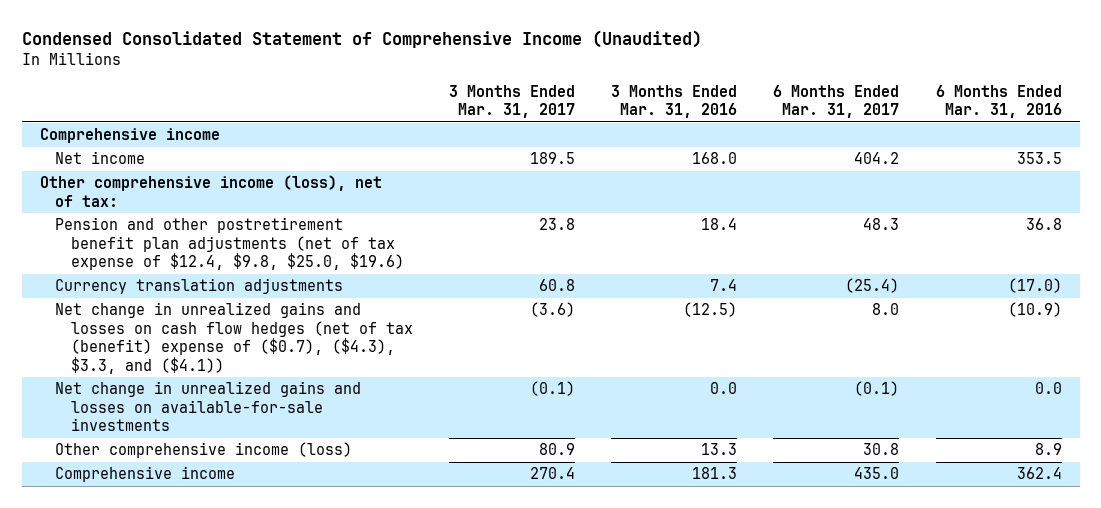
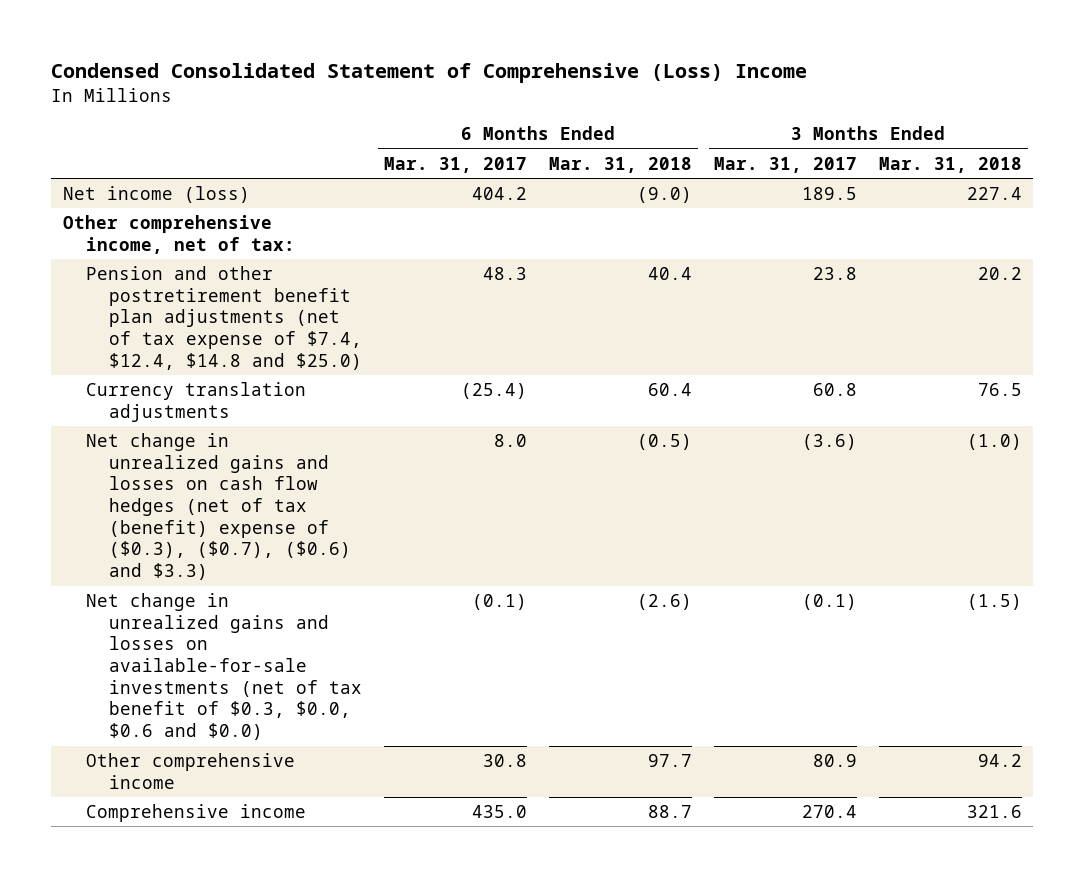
[21,29,702,48] Condensed Consolidated Statement of Comprehensive Income (Unaudited) -> [51,63,808,84] Condensed Consolidated Statement of Comprehensive (Loss) Income
[611,84,738,119] 3 Months Ended Mar. 31, 2016 -> none
[935,84,1062,119] 6 Months Ended Mar. 31, 2016 -> none
none -> [549,156,693,173] Mar. 31, 2018
none -> [879,156,1023,173] Mar. 31, 2018
[39,128,220,144] Comprehensive income -> none
[55,151,146,165] Net income -> [62,185,250,203] Net income (loss)
[39,175,382,207] Other comprehensive income (loss), net of tax: -> [62,214,295,254] Other comprehensive income, net of tax:
[55,217,405,271] Pension and other postretirement benefit plan adjustments (net of tax expense of $12.4, $9.8, $25.0, $19.6) -> [85,265,362,370] Pension and other postretirement benefit plan adjustments (net of tax expense of $7.4, $12.4, $14.8 and $25.0)
[55,302,414,374] Net change in unrealized gains and losses on cash flow hedges (net of tax (benefit) expense of ($0.7), ($4.3), $3.3, and ($4.1)) -> [85,432,351,581] Net change in unrealized gains and losses on cash flow hedges (net of tax (benefit) expense of ($0.3), ($0.7), ($0.6) and $3.3)
[55,381,362,432] Net change in unrealized gains and losses on available-for-sale investments -> [85,592,362,741] Net change in unrealized gains and losses on available-for-sale investments (net of tax benefit of $0.3, $0.0, $0.6 and $0.0)
[55,442,353,459] Other comprehensive income (loss) -> [85,752,295,789] Other comprehensive income

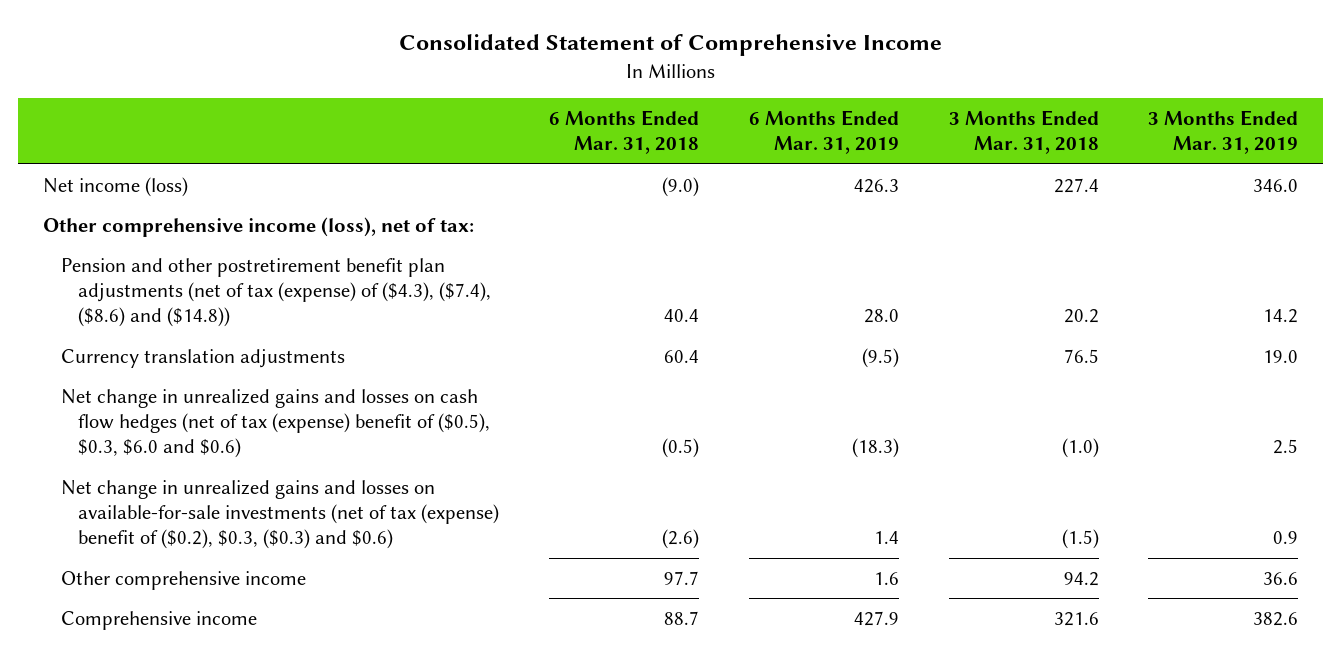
[51,63,808,84] Condensed Consolidated Statement of Comprehensive (Loss) Income -> [398,34,942,57] Consolidated Statement of Comprehensive Income
[383,156,527,173] Mar. 31, 2017 -> none
[714,156,858,173] Mar. 31, 2017 -> none
none -> [748,109,899,155] 6 Months Ended Mar. 31, 2019
none -> [1148,109,1299,155] 3 Months Ended Mar. 31, 2019
[62,214,295,254] Other comprehensive income, net of tax: -> [43,216,475,237] Other comprehensive income (loss), net of tax:
[85,265,362,370] Pension and other postretirement benefit plan adjustments (net of tax expense of $7.4, $12.4, $14.8 and $25.0) -> [60,257,492,328] Pension and other postretirement benefit plan adjustments (net of tax (expense) of ($4.3), ($7.4), ($8.6) and ($14.8))
[85,432,351,581] Net change in unrealized gains and losses on cash flow hedges (net of tax (benefit) expense of ($0.3), ($0.7), ($0.6) and $3.3) -> [60,388,491,459] Net change in unrealized gains and losses on cash flow hedges (net of tax (expense) benefit of ($0.5), $0.3, $6.0 and $0.6)
[85,592,362,741] Net change in unrealized gains and losses on available-for-sale investments (net of tax benefit of $0.3, $0.0, $0.6 and $0.0) -> [60,479,500,550] Net change in unrealized gains and losses on available-for-sale investments (net of tax (expense) benefit of ($0.2), $0.3, ($0.3) and $0.6)

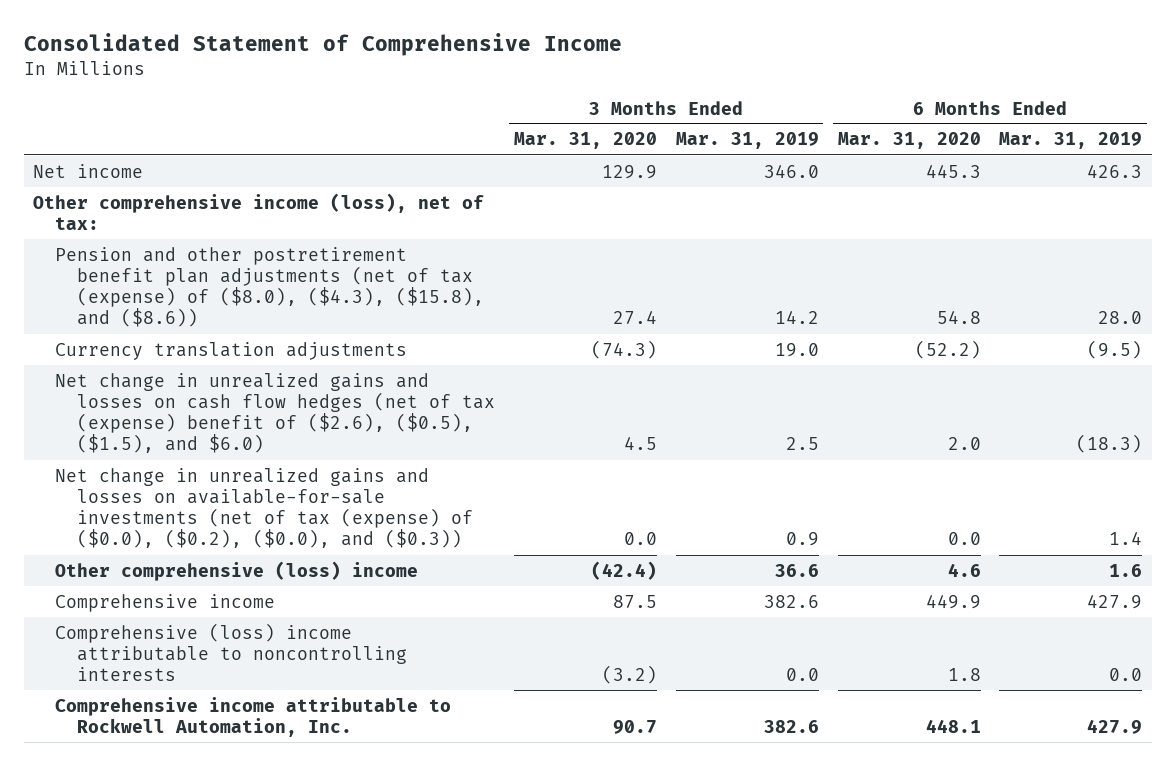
[549,109,700,155] 6 Months Ended Mar. 31, 2018 -> none
[948,109,1099,155] 3 Months Ended Mar. 31, 2018 -> none
none -> [513,132,657,150] Mar. 31, 2020
none -> [837,132,981,150] Mar. 31, 2020
[43,176,189,197] Net income (loss) -> [33,163,144,178] Net income
[60,257,492,328] Pension and other postretirement benefit plan adjustments (net of tax (expense) of ($4.3), ($7.4), ($8.6) and ($14.8)) -> [55,246,484,328] Pension and other postretirement benefit plan adjustments (net of tax (expense) of ($8.0), ($4.3), ($15.8), and ($8.6))
[60,388,491,459] Net change in unrealized gains and losses on cash flow hedges (net of tax (expense) benefit of ($0.5), $0.3, $6.0 and $0.6) -> [55,372,495,454] Net change in unrealized gains and losses on cash flow hedges (net of tax (expense) benefit of ($2.6), ($0.5), ($1.5), and $6.0)
[60,479,500,550] Net change in unrealized gains and losses on available-for-sale investments (net of tax (expense) benefit of ($0.2), $0.3, ($0.3) and $0.6) -> [55,467,473,549] Net change in unrealized gains and losses on available-for-sale investments (net of tax (expense) of ($0.0), ($0.2), ($0.0), and ($0.3))
[60,570,306,590] Other comprehensive income -> [55,560,419,581] Other comprehensive (loss) income
none -> [55,622,407,682] Comprehensive (loss) income attributable to noncontrolling interests
none -> [55,696,452,737] Comprehensive income attributable to Rockwell Automation, Inc.

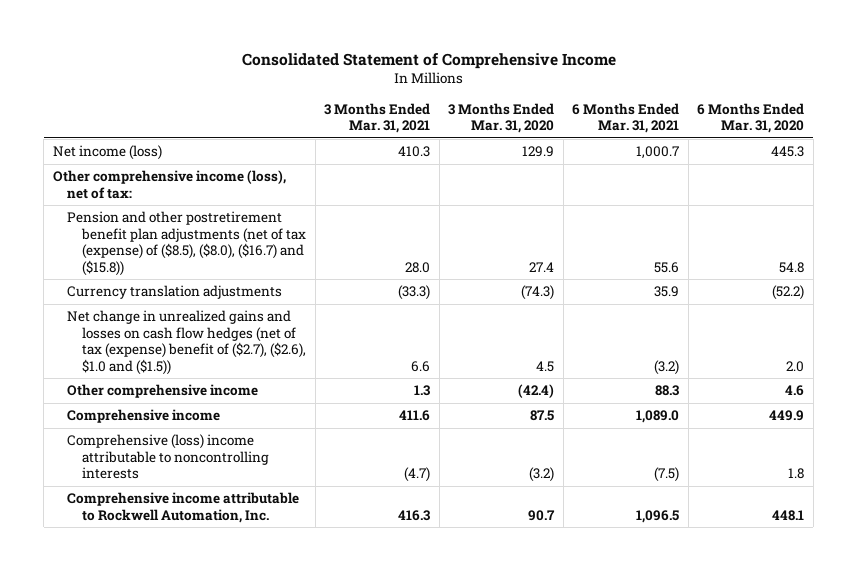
[675,132,819,150] Mar. 31, 2019 -> none
[999,132,1143,150] Mar. 31, 2019 -> none
none -> [324,102,431,134] 3 Months Ended Mar. 31, 2021
none -> [572,102,680,134] 6 Months Ended Mar. 31, 2021
[33,163,144,178] Net income -> [52,145,162,161] Net income (loss)
[55,246,484,328] Pension and other postretirement benefit plan adjustments (net of tax (expense) of ($8.0), ($4.3), ($15.8), and ($8.6)) -> [67,211,307,276] Pension and other postretirement benefit plan adjustments (net of tax (expense) of ($8.5), ($8.0), ($16.7) and ($15.8))
[55,467,473,549] Net change in unrealized gains and losses on available-for-sale investments (net of tax (expense) of ($0.0), ($0.2), ($0.0), and ($0.3)) -> none
[55,372,495,454] Net change in unrealized gains and losses on cash flow hedges (net of tax (expense) benefit of ($2.6), ($0.5), ($1.5), and $6.0) -> [67,310,307,375] Net change in unrealized gains and losses on cash flow hedges (net of tax (expense) benefit of ($2.7), ($2.6), $1.0 and ($1.5))
[55,560,419,581] Other comprehensive (loss) income -> [67,384,259,399] Other comprehensive income

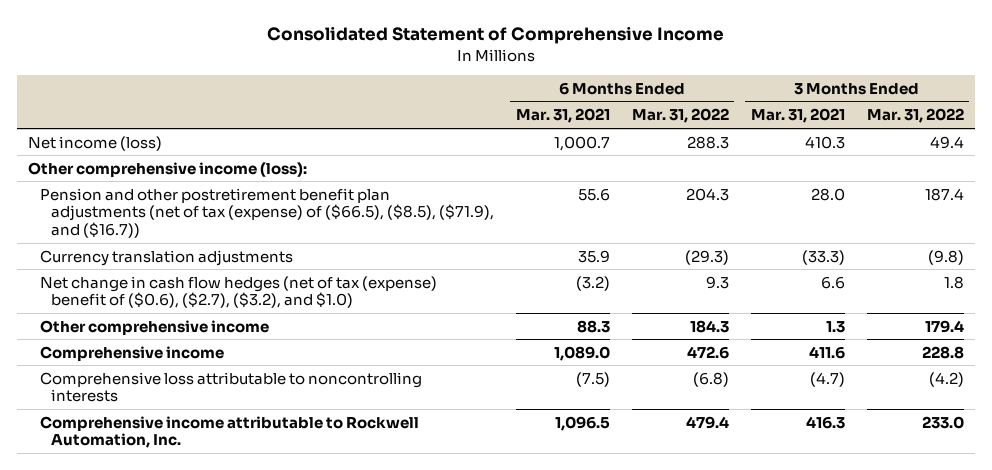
[448,102,555,134] 3 Months Ended Mar. 31, 2020 -> none
[697,102,805,134] 6 Months Ended Mar. 31, 2020 -> none
none -> [631,108,729,124] Mar. 31, 2022
none -> [866,108,964,124] Mar. 31, 2022
[52,170,286,199] Other comprehensive income (loss), net of tax: -> [28,161,308,177] Other comprehensive income (loss):
[67,211,307,276] Pension and other postretirement benefit plan adjustments (net of tax (expense) of ($8.5), ($8.0), ($16.7) and ($15.8)) -> [39,187,494,239] Pension and other postretirement benefit plan adjustments (net of tax (expense) of ($66.5), ($8.5), ($71.9), and ($16.7))
[67,310,307,375] Net change in unrealized gains and losses on cash flow hedges (net of tax (expense) benefit of ($2.7), ($2.6), $1.0 and ($1.5)) -> [39,275,437,309] Net change in cash flow hedges (net of tax (expense) benefit of ($0.6), ($2.7), ($3.2), and $1.0)
[67,434,270,480] Comprehensive (loss) income attributable to noncontrolling interests -> [39,371,422,403] Comprehensive loss attributable to noncontrolling interests

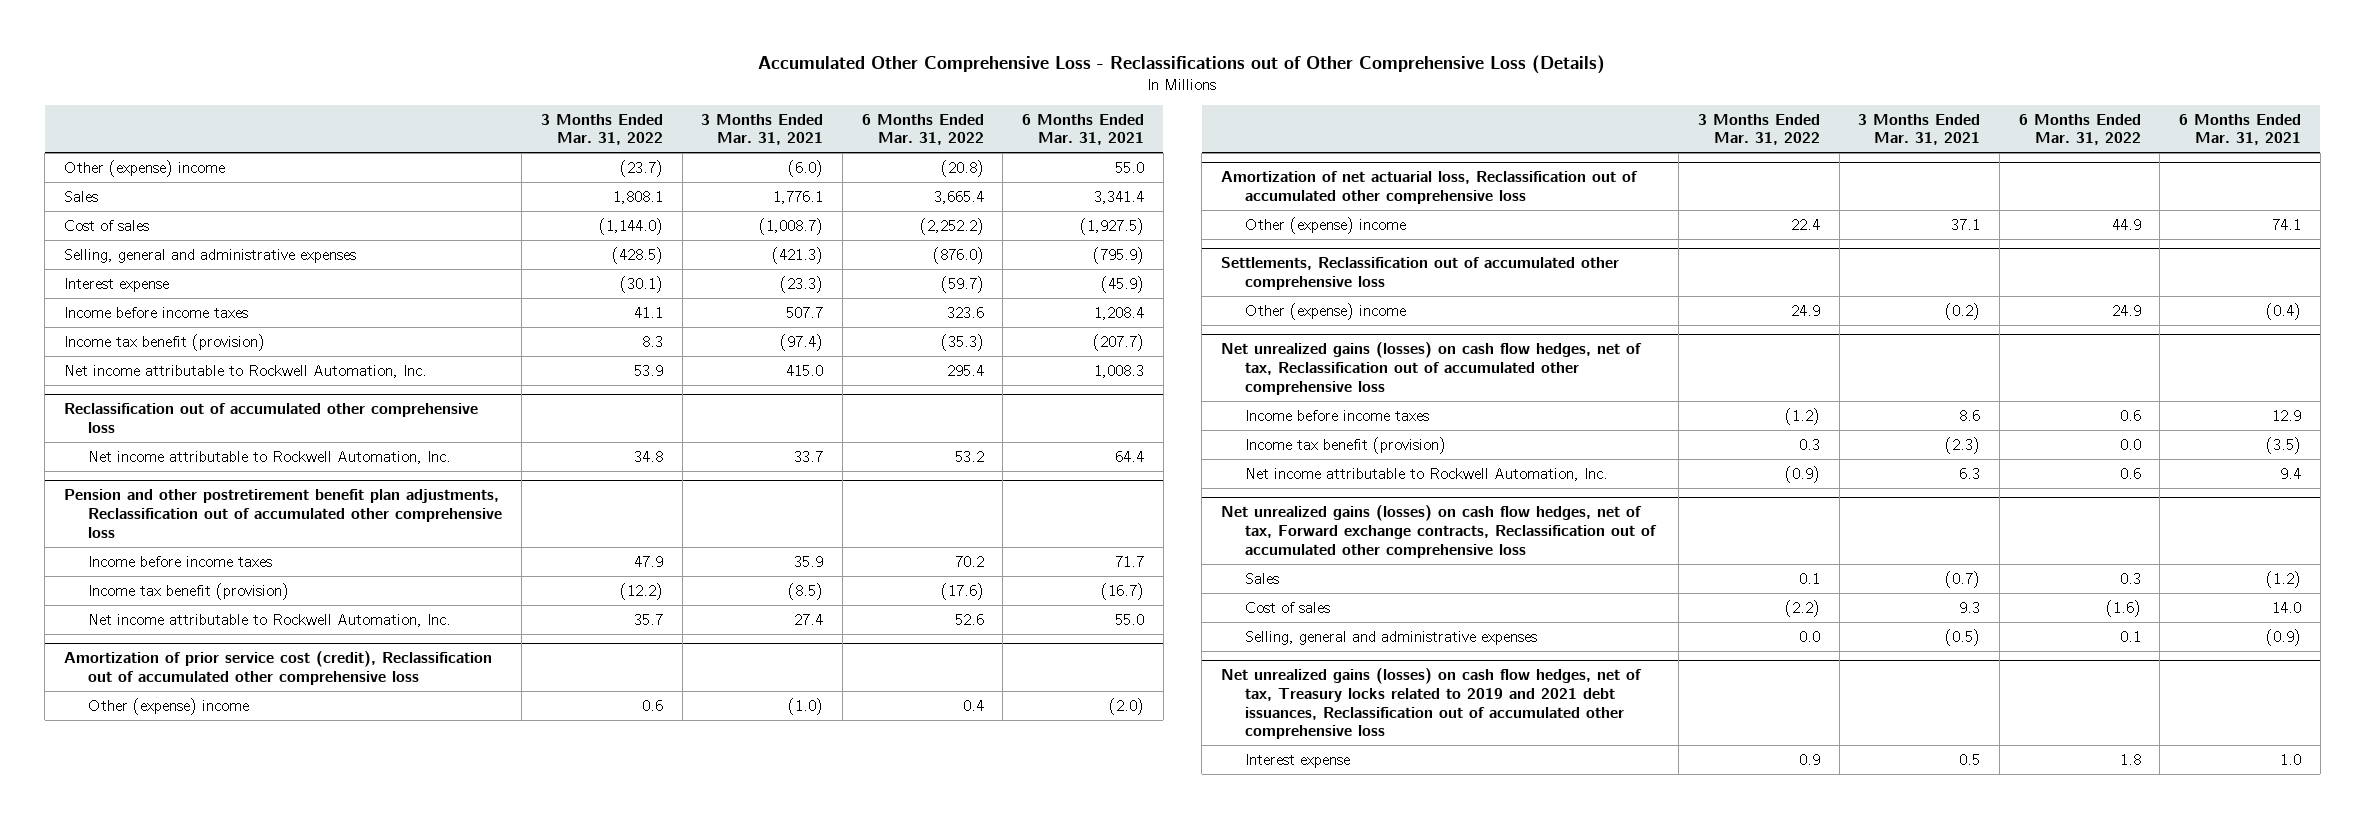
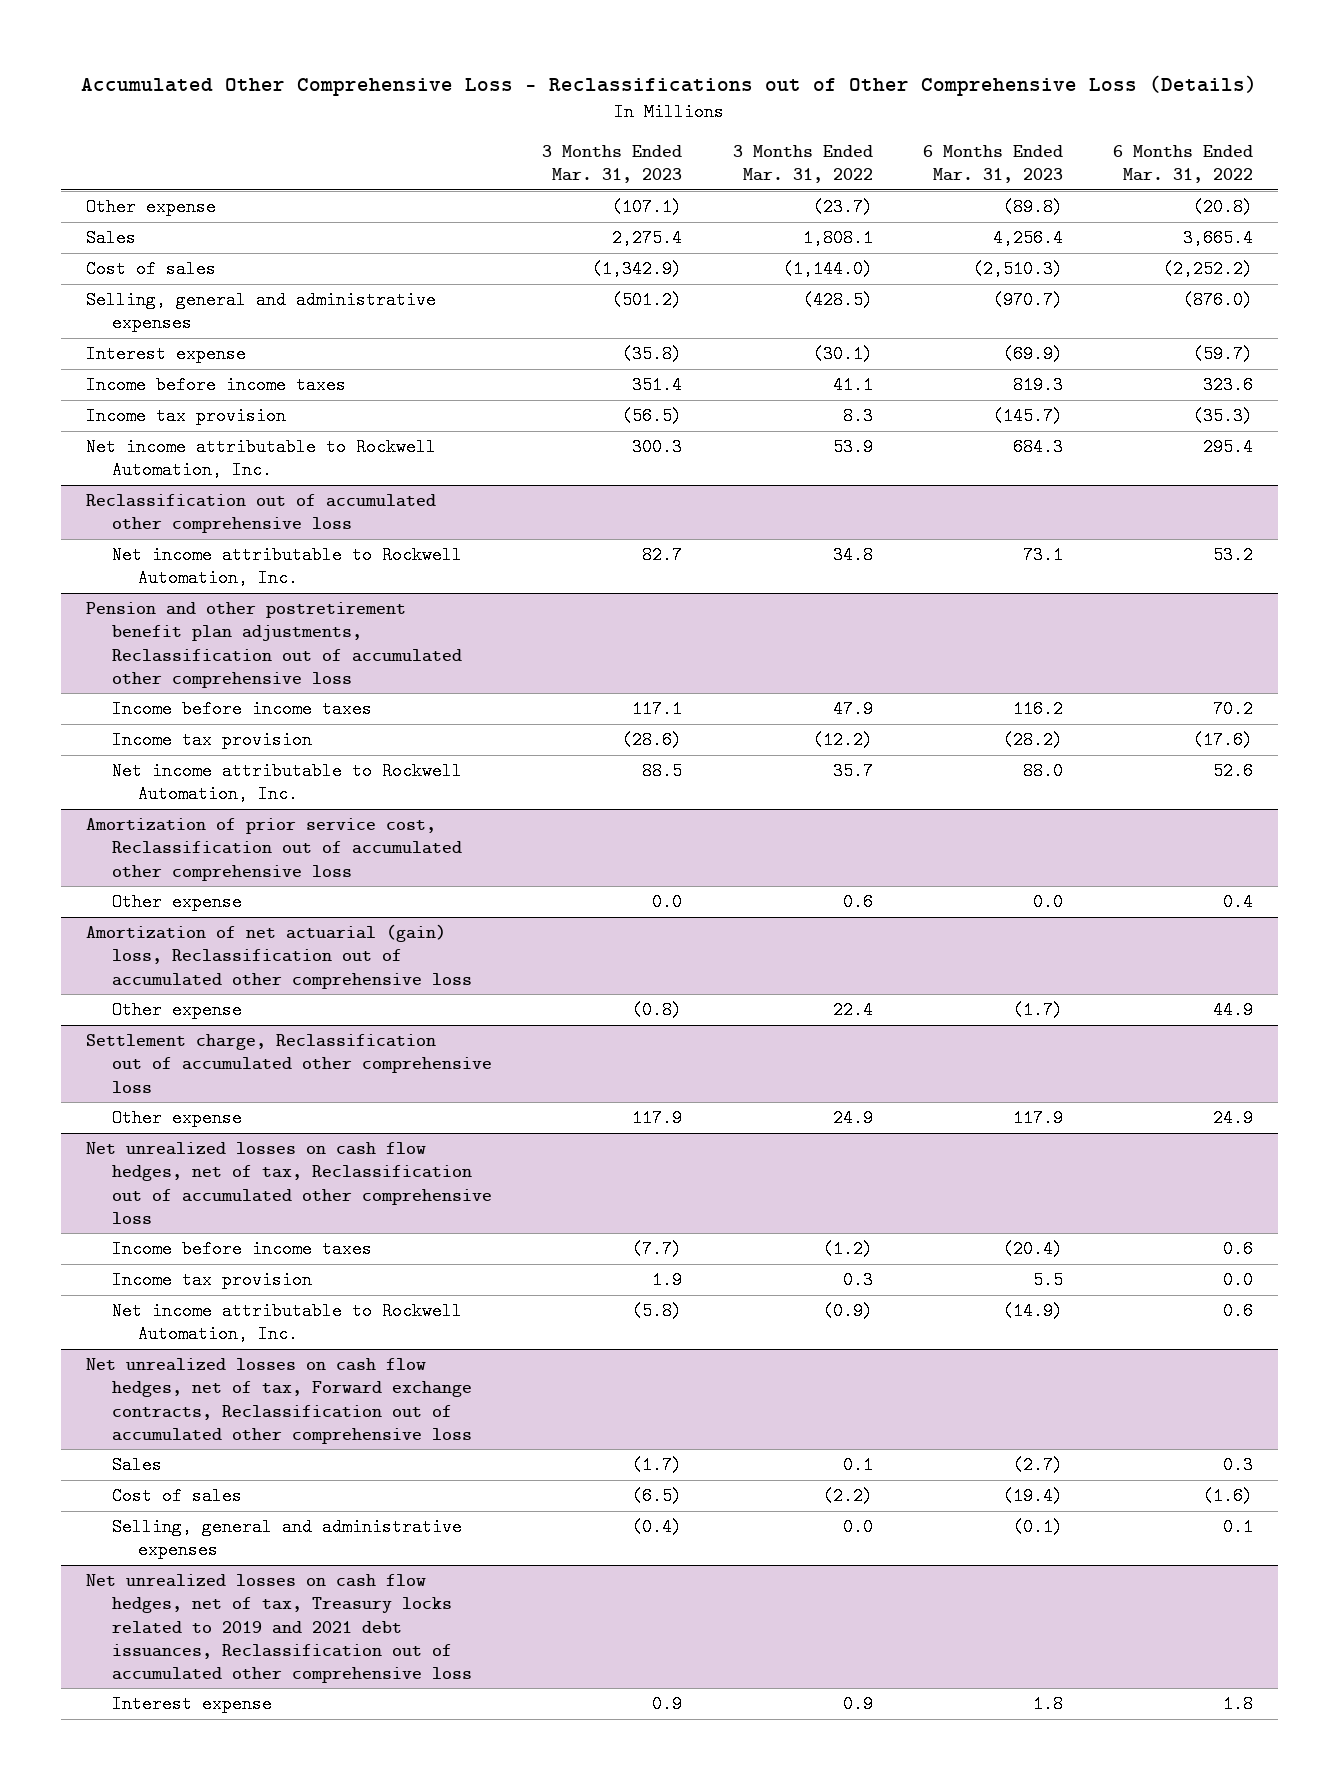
[701,113,824,146] 3 Months Ended Mar. 31, 2021 -> none
[1021,113,1144,146] 6 Months Ended Mar. 31, 2021 -> none
none -> [542,145,683,184] 3 Months Ended Mar. 31, 2023
none -> [922,145,1063,184] 6 Months Ended Mar. 31, 2023
[63,159,225,177] Other (expense) income -> [85,198,216,217] Other expense
[63,333,265,351] Income tax benefit (provision) -> [85,407,286,426] Income tax provision
[88,582,290,600] Income tax benefit (provision) -> [112,731,313,750] Income tax provision
[63,651,492,685] Amortization of prior service cost (credit), Reclassification out of accumulated other comprehensive loss -> [85,818,463,881] Amortization of prior service cost, Reclassification out of accumulated other comprehensive loss
[88,697,250,715] Other (expense) income -> [112,893,243,912] Other expense
[1220,171,1638,204] Amortization of net actuarial loss, Reclassification out of accumulated other comprehensive loss -> [85,924,473,989] Amortization of net actuarial (gain) loss, Reclassification out of accumulated other comprehensive loss
[1245,216,1407,234] Other (expense) income -> [112,1001,243,1020] Other expense
[1220,257,1619,290] Settlements, Reclassification out of accumulated other comprehensive loss -> [85,1034,493,1093] Settlement charge, Reclassification out of accumulated other comprehensive loss
[1245,302,1407,320] Other (expense) income -> [112,1109,243,1128] Other expense
[1220,342,1642,395] Net unrealized gains (losses) on cash flow hedges, net of tax, Reclassification out of accumulated other comprehensive loss -> [85,1142,493,1224] Net unrealized losses on cash flow hedges, net of tax, Reclassification out of accumulated other comprehensive loss
[1245,436,1447,454] Income tax benefit (provision) -> [112,1271,313,1290] Income tax provision
[1220,505,1658,558] Net unrealized gains (losses) on cash flow hedges, net of tax, Forward exchange contracts, Reclassification out of accumulated other comprehensive loss -> [85,1358,473,1444] Net unrealized losses on cash flow hedges, net of tax, Forward exchange contracts, Reclassification out of accumulated other comprehensive loss
[1220,668,1642,740] Net unrealized gains (losses) on cash flow hedges, net of tax, Treasury locks related to 2019 and 2021 debt issuances, Reclassification out of accumulated other comprehensive loss -> [85,1574,473,1683] Net unrealized losses on cash flow hedges, net of tax, Treasury locks related to 2019 and 2021 debt issuances, Reclassification out of accumulated other comprehensive loss

